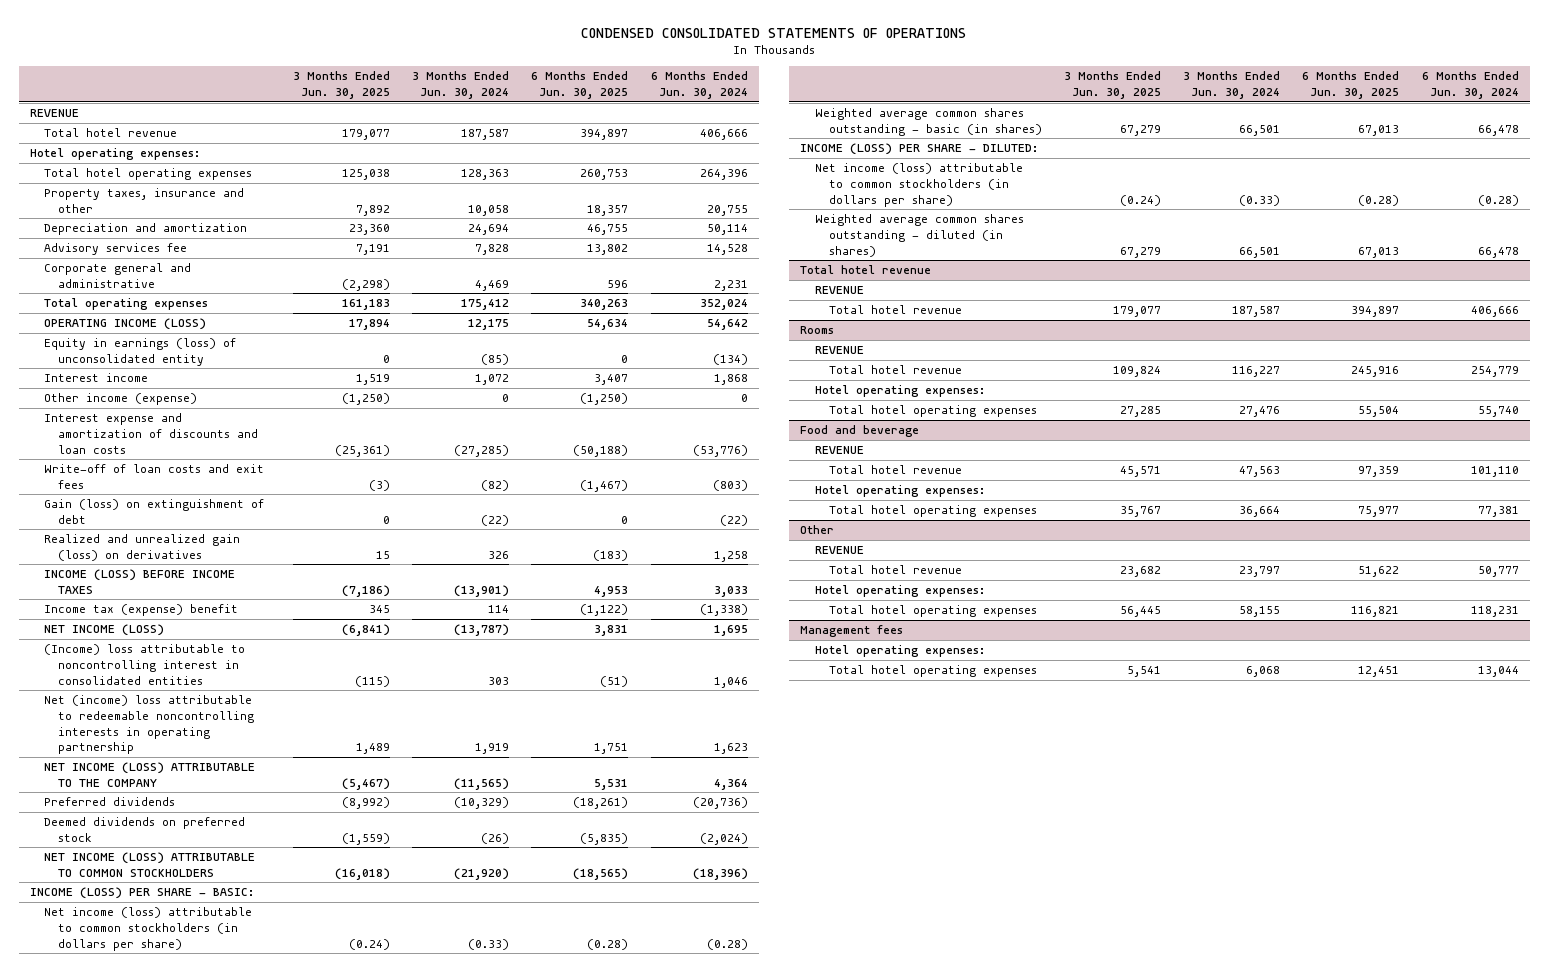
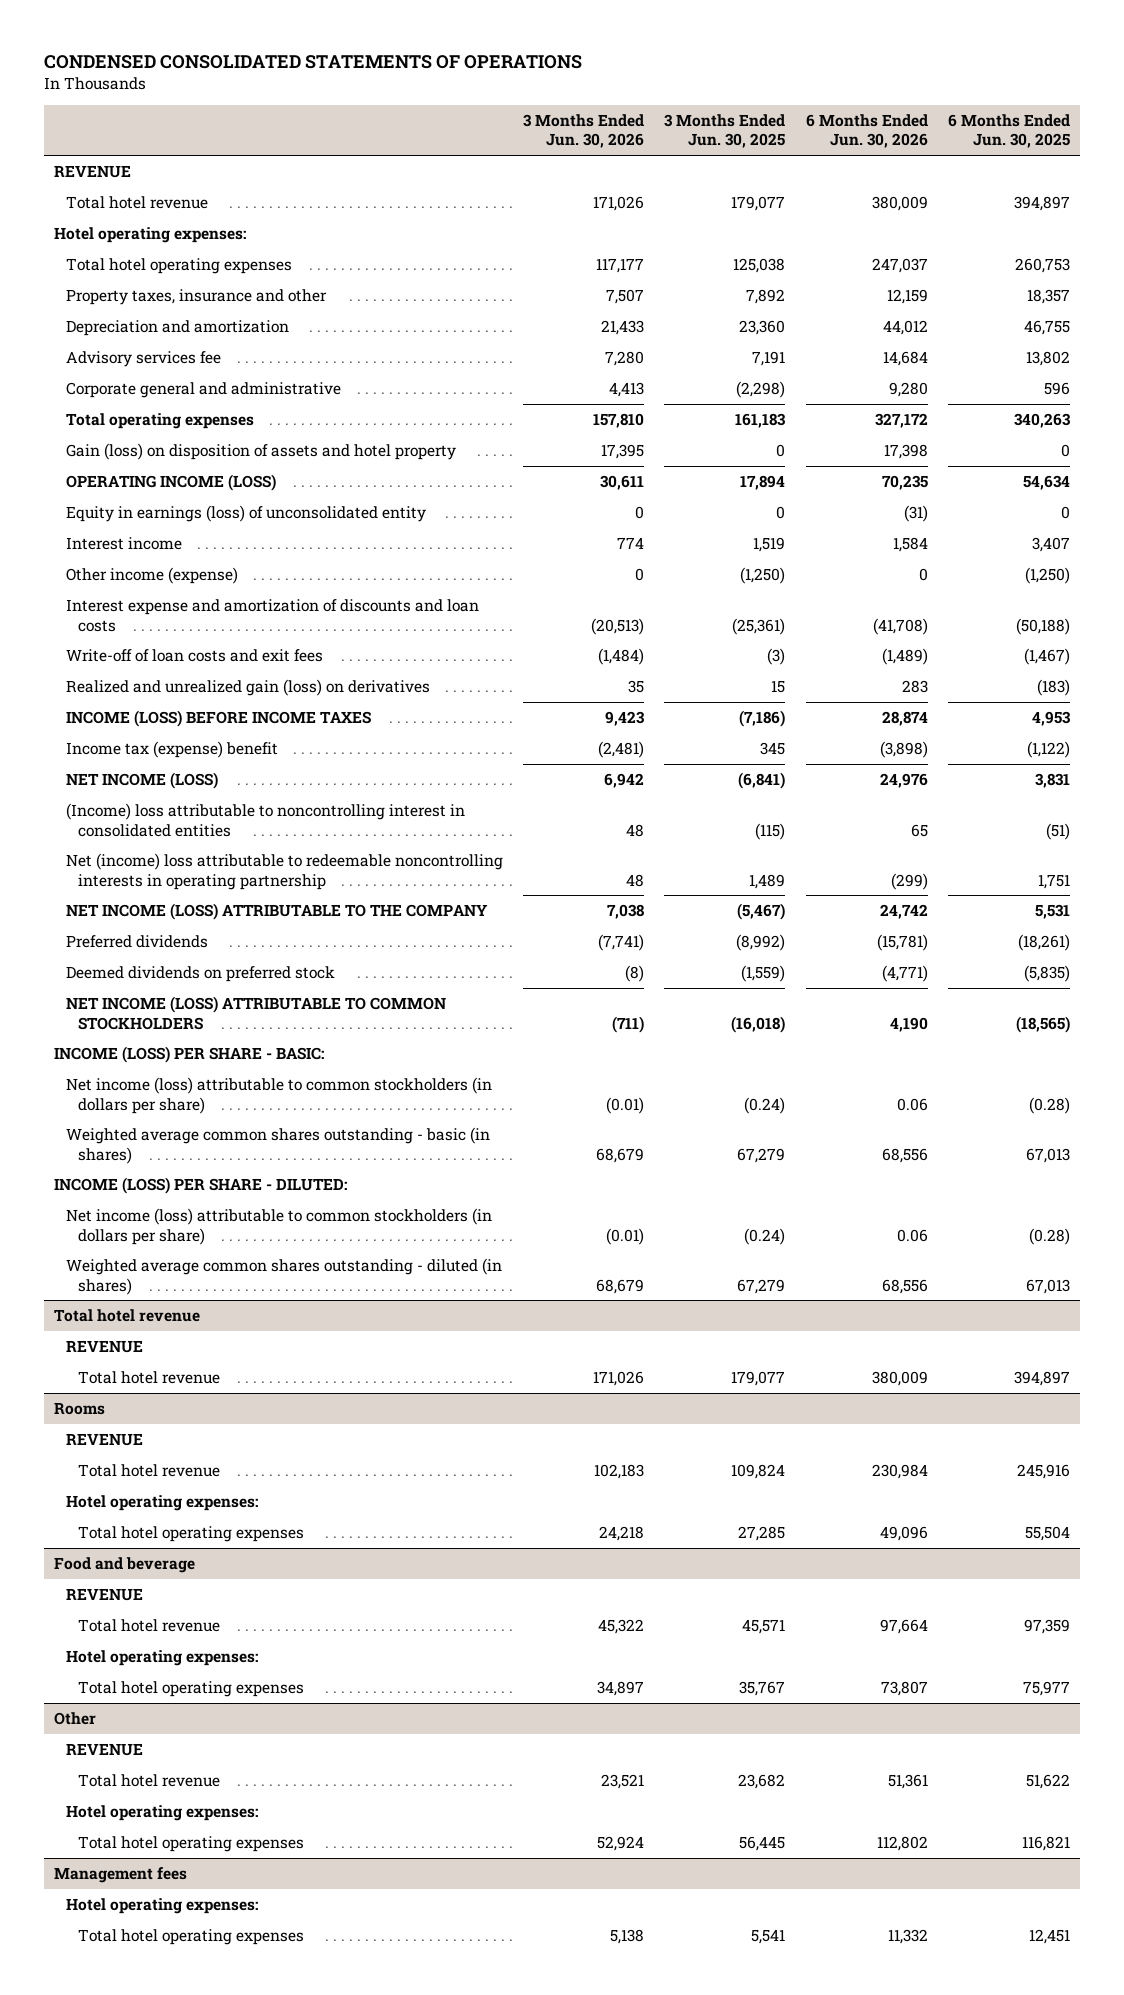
[412,71,510,100] 3 Months Ended Jun. 30, 2024 -> none
[650,71,748,100] 6 Months Ended Jun. 30, 2024 -> none
none -> [523,113,645,149] 3 Months Ended Jun. 30, 2026
none -> [805,113,928,149] 6 Months Ended Jun. 30, 2026
none -> [66,443,457,461] Gain (loss) on disposition of assets and hotel property
[43,499,264,524] Gain (loss) on extinguishment of debt -> none

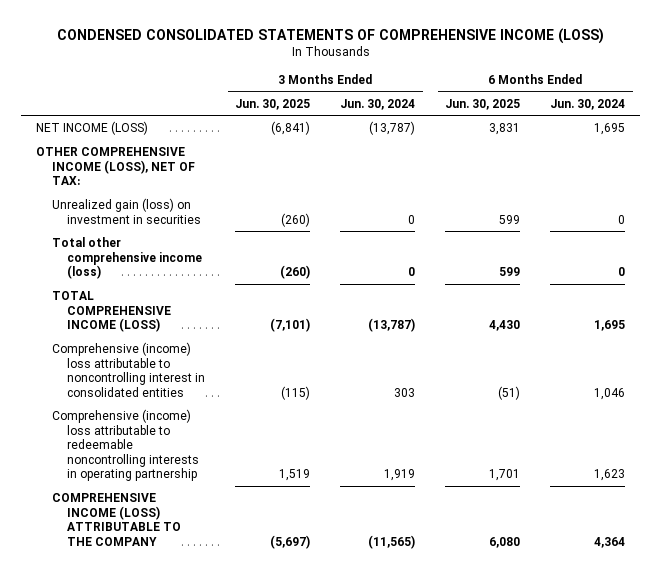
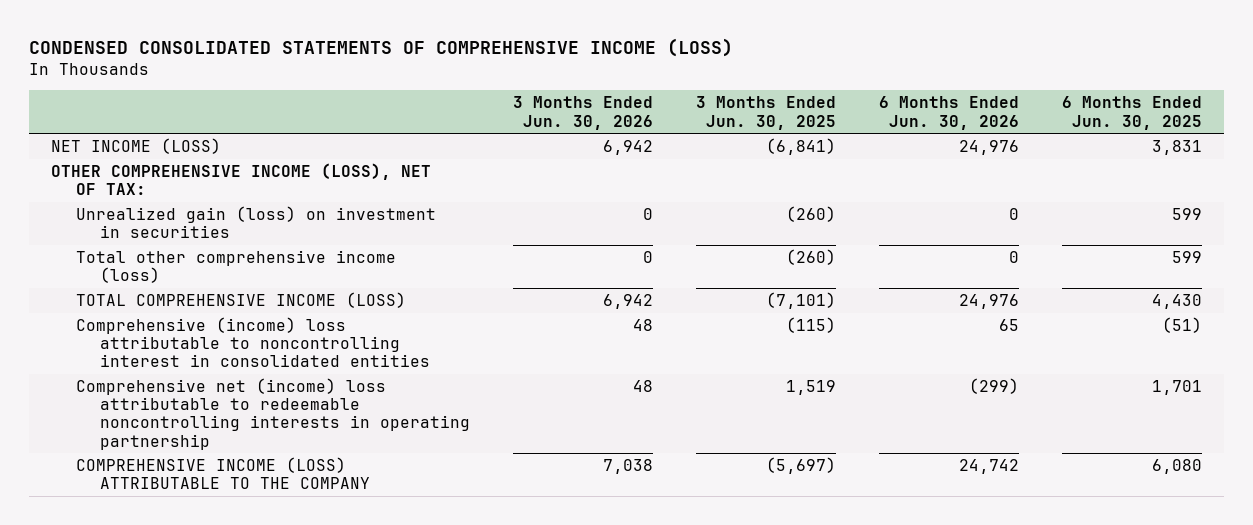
[340,98,416,110] Jun. 30, 2024 -> none
[550,98,626,110] Jun. 30, 2024 -> none
none -> [513,96,654,130] 3 Months Ended Jun. 30, 2026
none -> [879,96,1020,130] 6 Months Ended Jun. 30, 2026
[51,409,200,482] Comprehensive (income) loss attributable to redeemable noncontrolling interests in operating partnership -> [75,378,471,450] Comprehensive net (income) loss attributable to redeemable noncontrolling interests in operating partnership

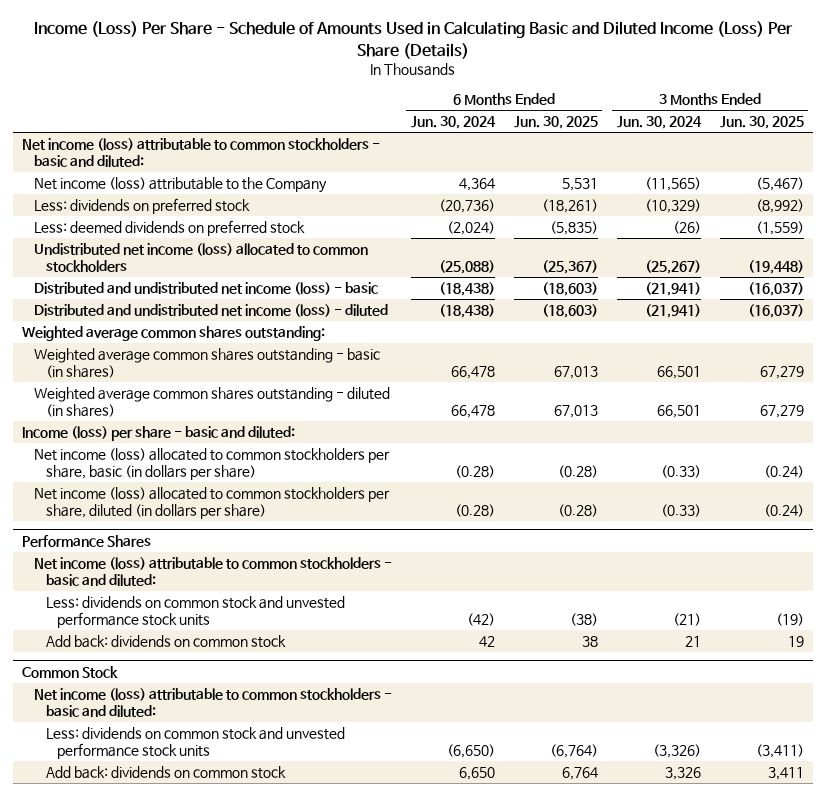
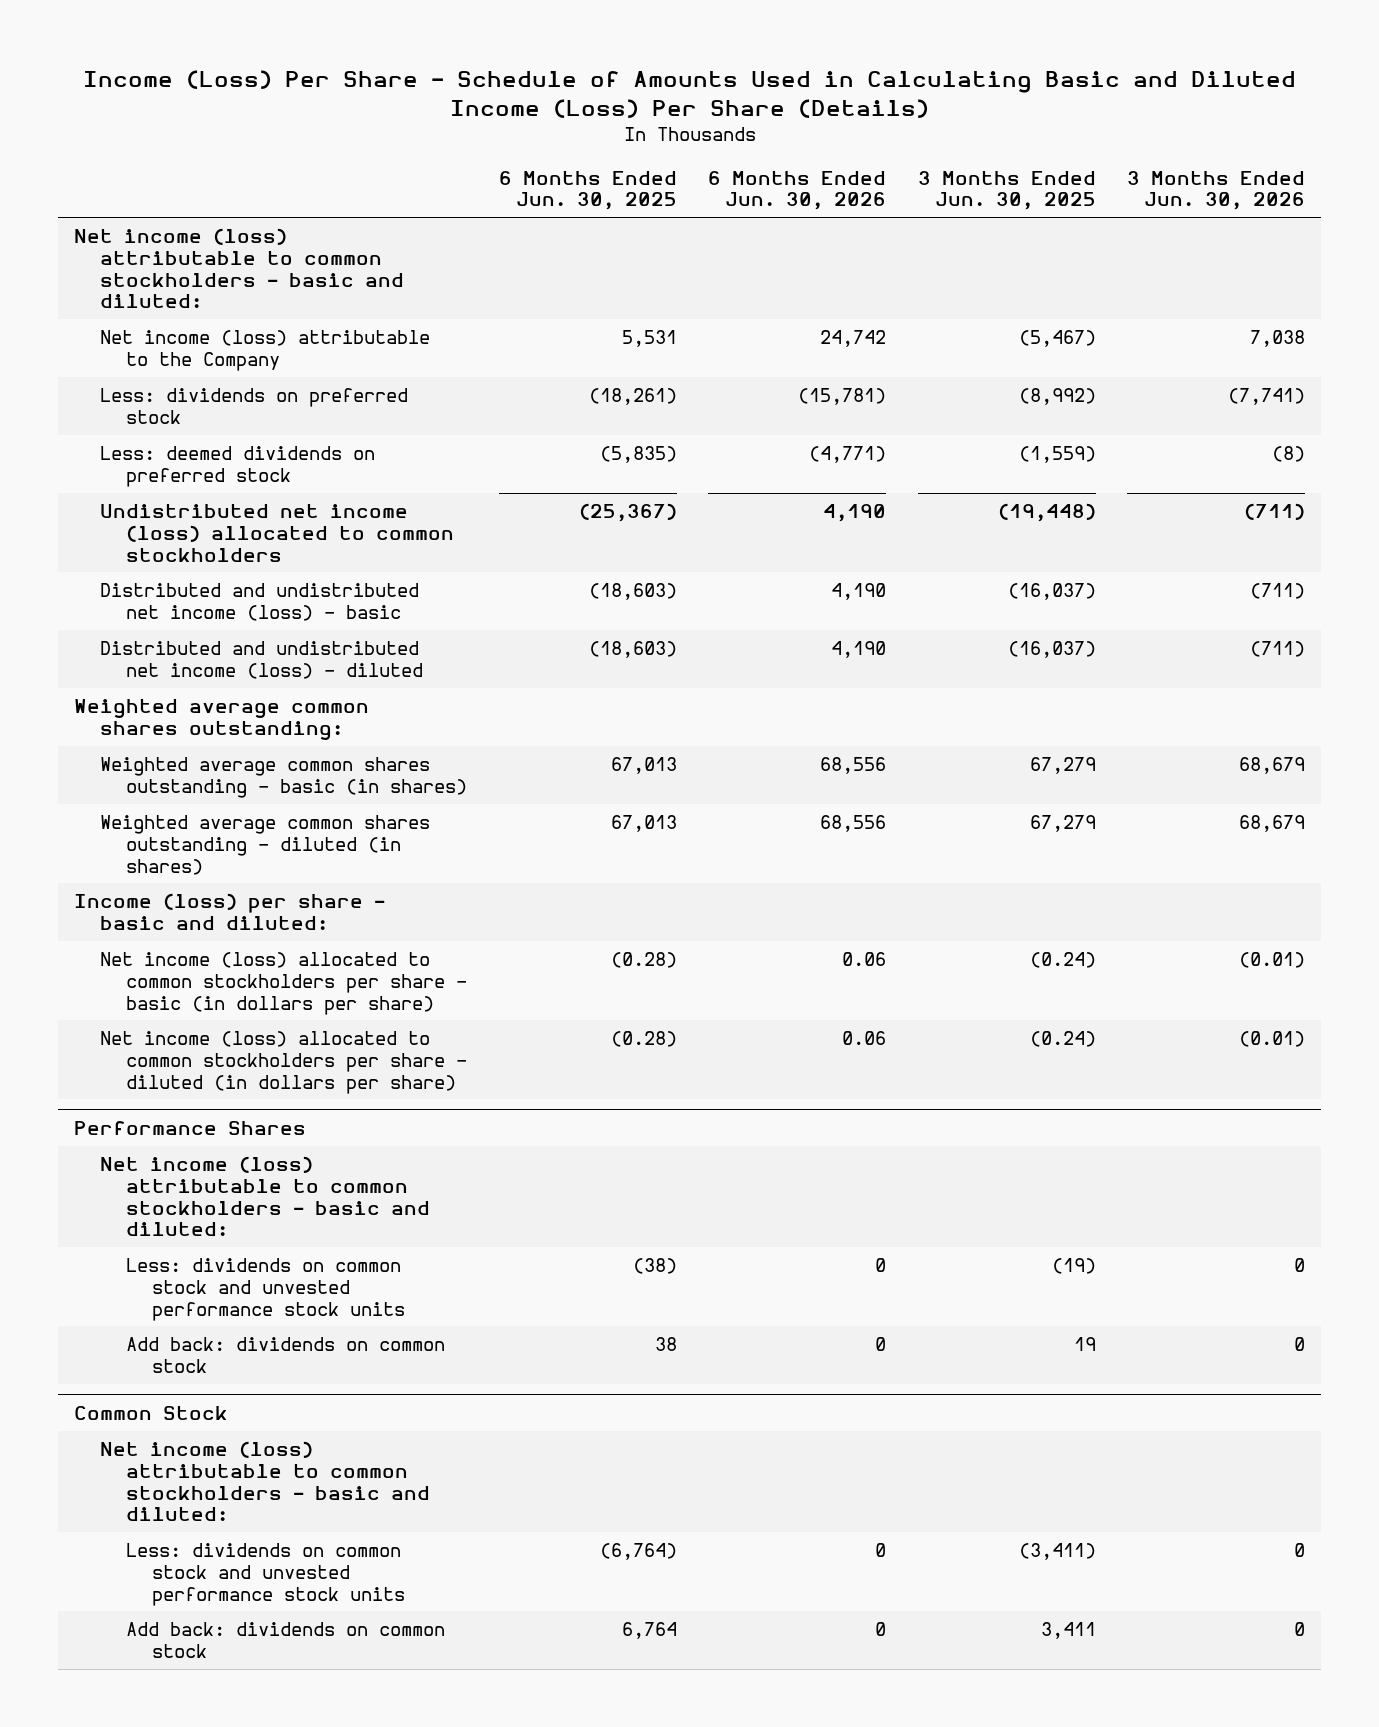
[410,116,496,130] Jun. 30, 2024 -> none
[616,116,702,130] Jun. 30, 2024 -> none
none -> [708,170,887,211] 6 Months Ended Jun. 30, 2026
none -> [1127,170,1306,211] 3 Months Ended Jun. 30, 2026
[33,447,390,481] Net income (loss) allocated to common stockholders per share, basic (in dollars per share) -> [100,951,468,1015] Net income (loss) allocated to common stockholders per share - basic (in dollars per share)
[33,486,390,520] Net income (loss) allocated to common stockholders per share, diluted (in dollars per share) -> [100,1030,468,1094] Net income (loss) allocated to common stockholders per share - diluted (in dollars per share)

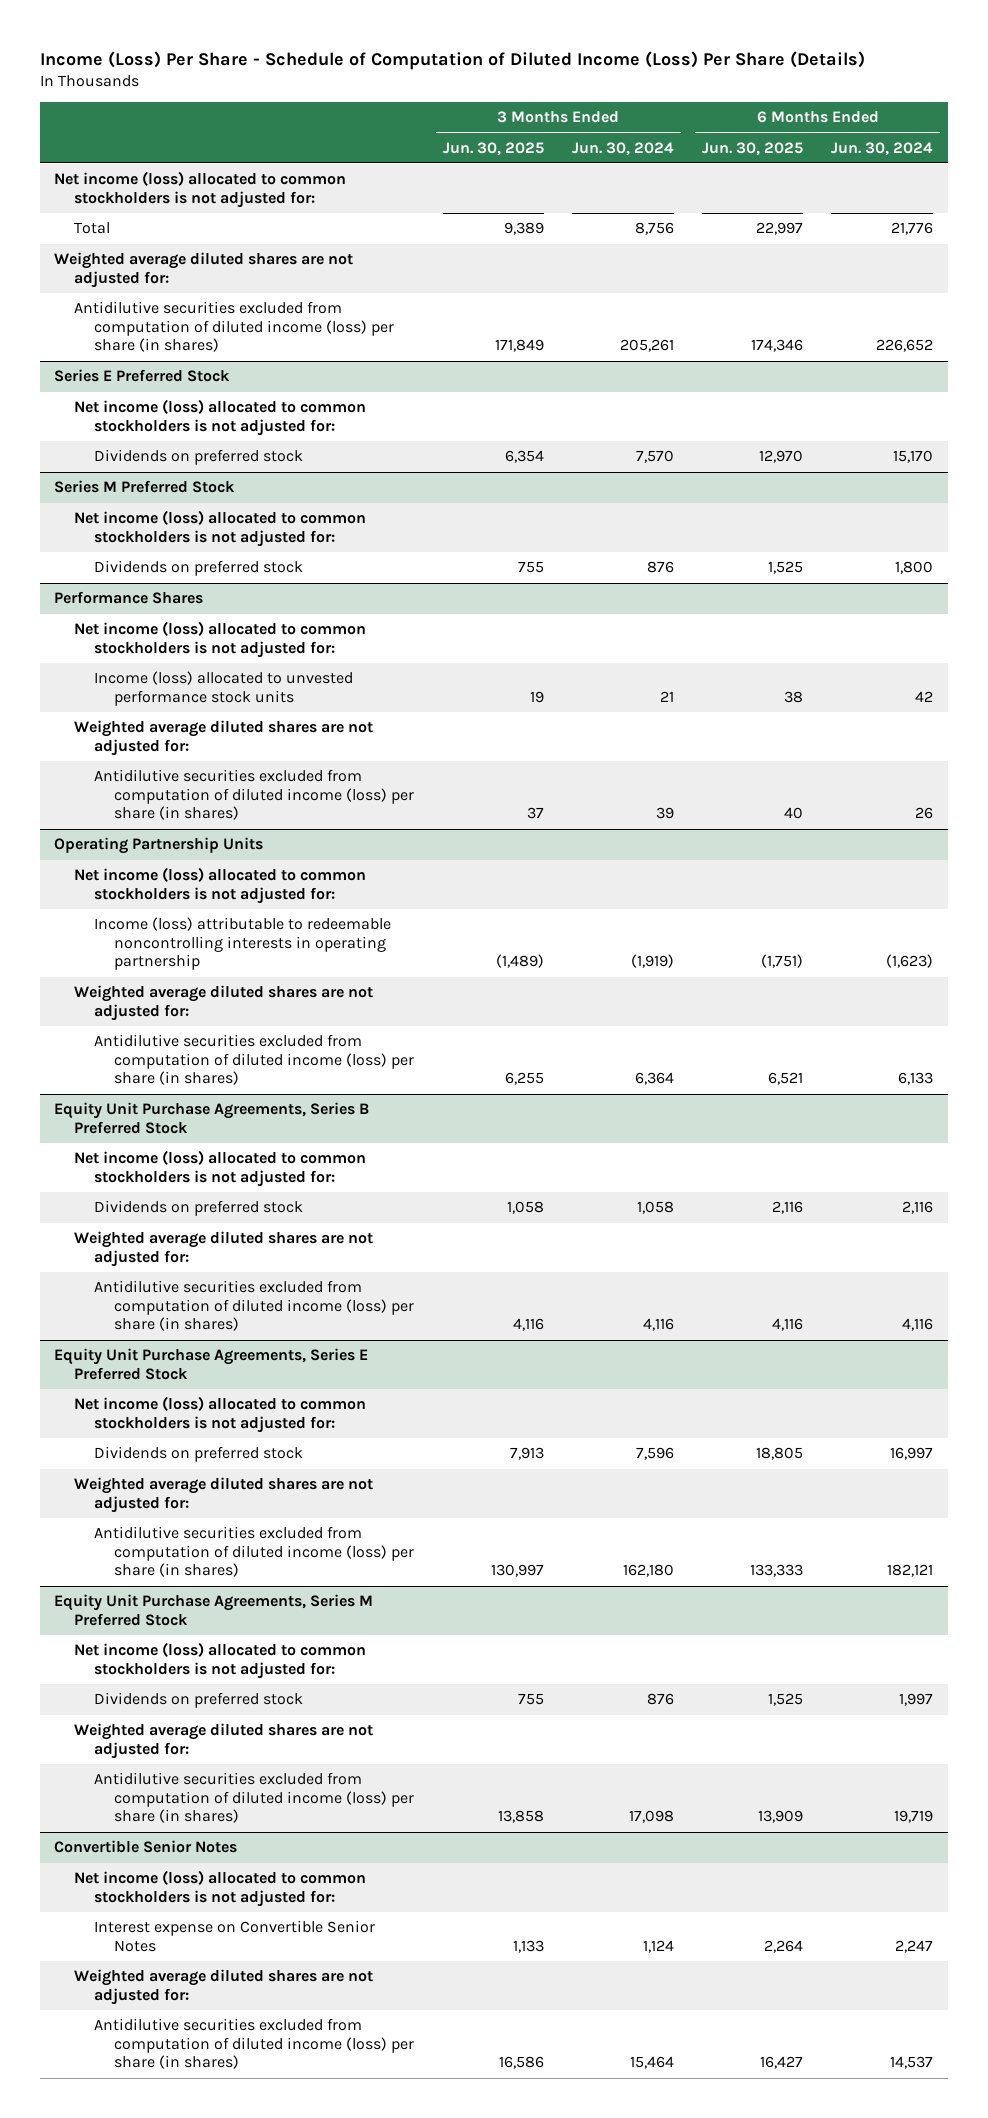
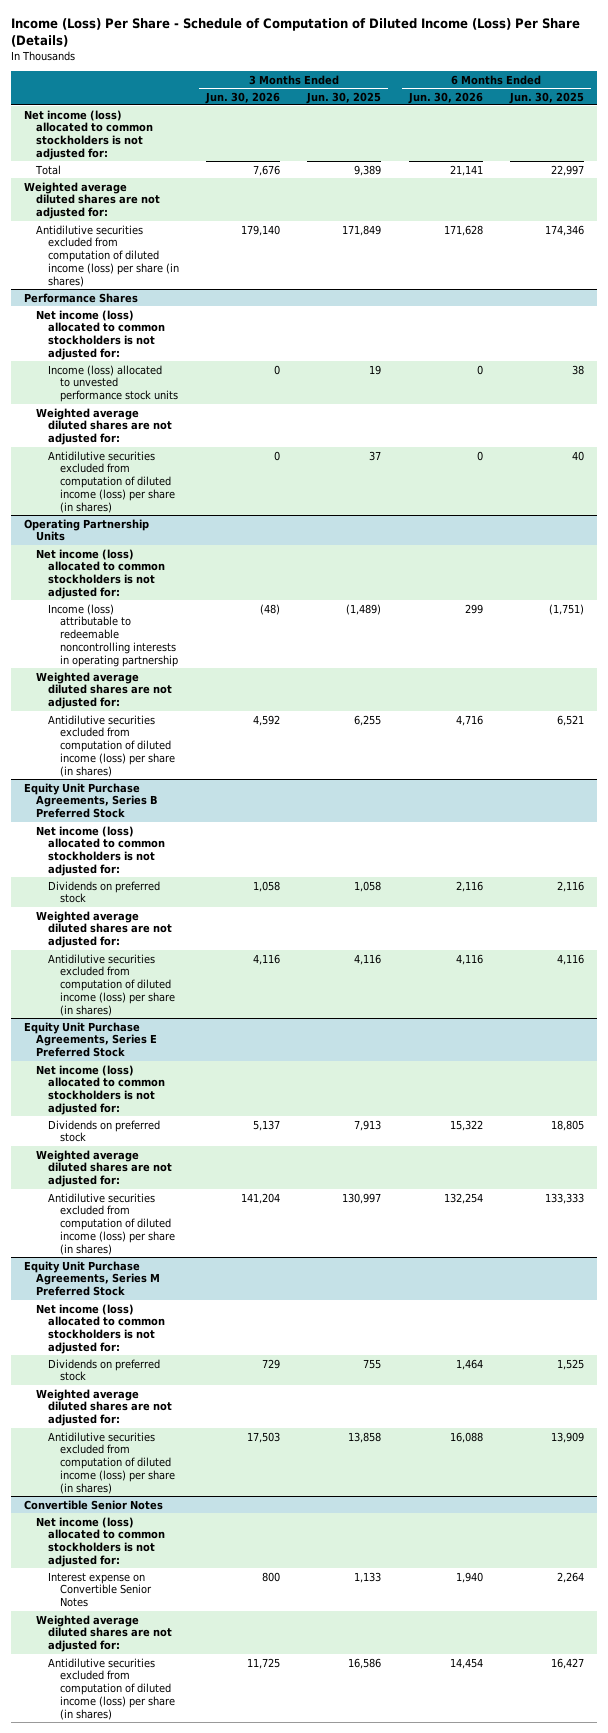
[571,141,674,156] Jun. 30, 2024 -> none
[831,141,934,156] Jun. 30, 2024 -> none
none -> [205,91,281,104] Jun. 30, 2026
none -> [407,91,483,104] Jun. 30, 2026
[54,369,231,383] Series E Preferred Stock -> none
[74,399,367,436] Net income (loss) allocated to common stockholders is not adjusted for: -> none
[94,449,304,466] Dividends on preferred stock -> none
[54,480,236,494] Series M Preferred Stock -> none
[74,510,367,547] Net income (loss) allocated to common stockholders is not adjusted for: -> none
[94,560,304,577] Dividends on preferred stock -> none

